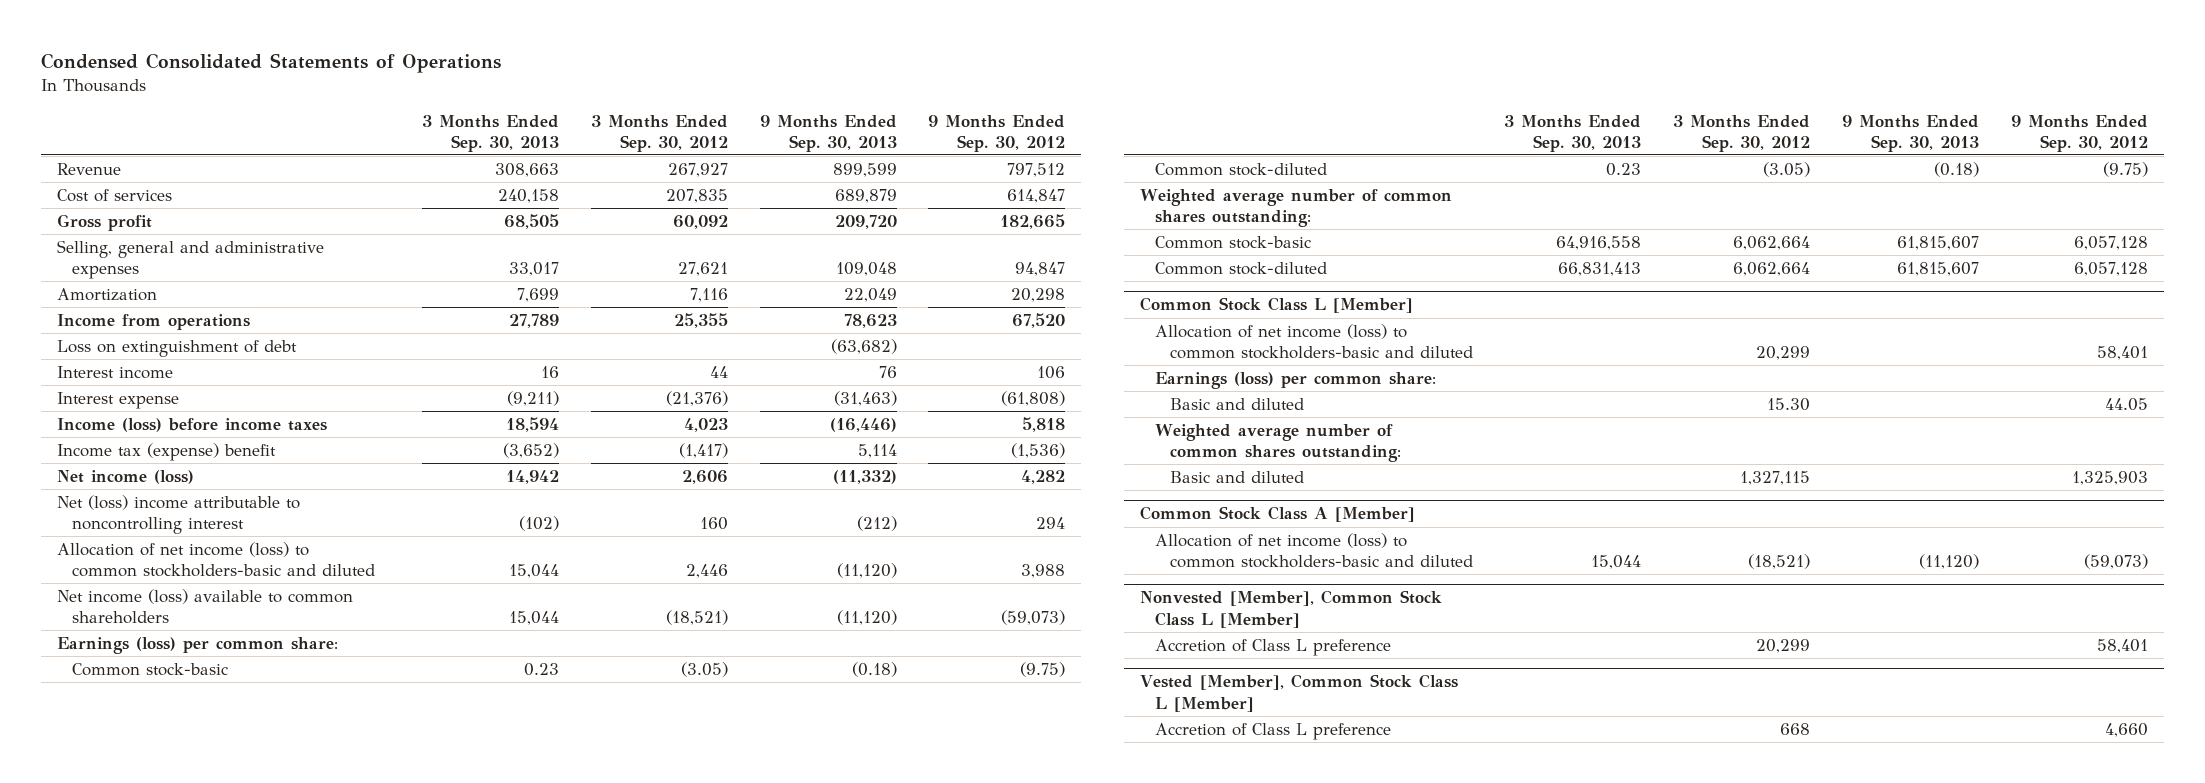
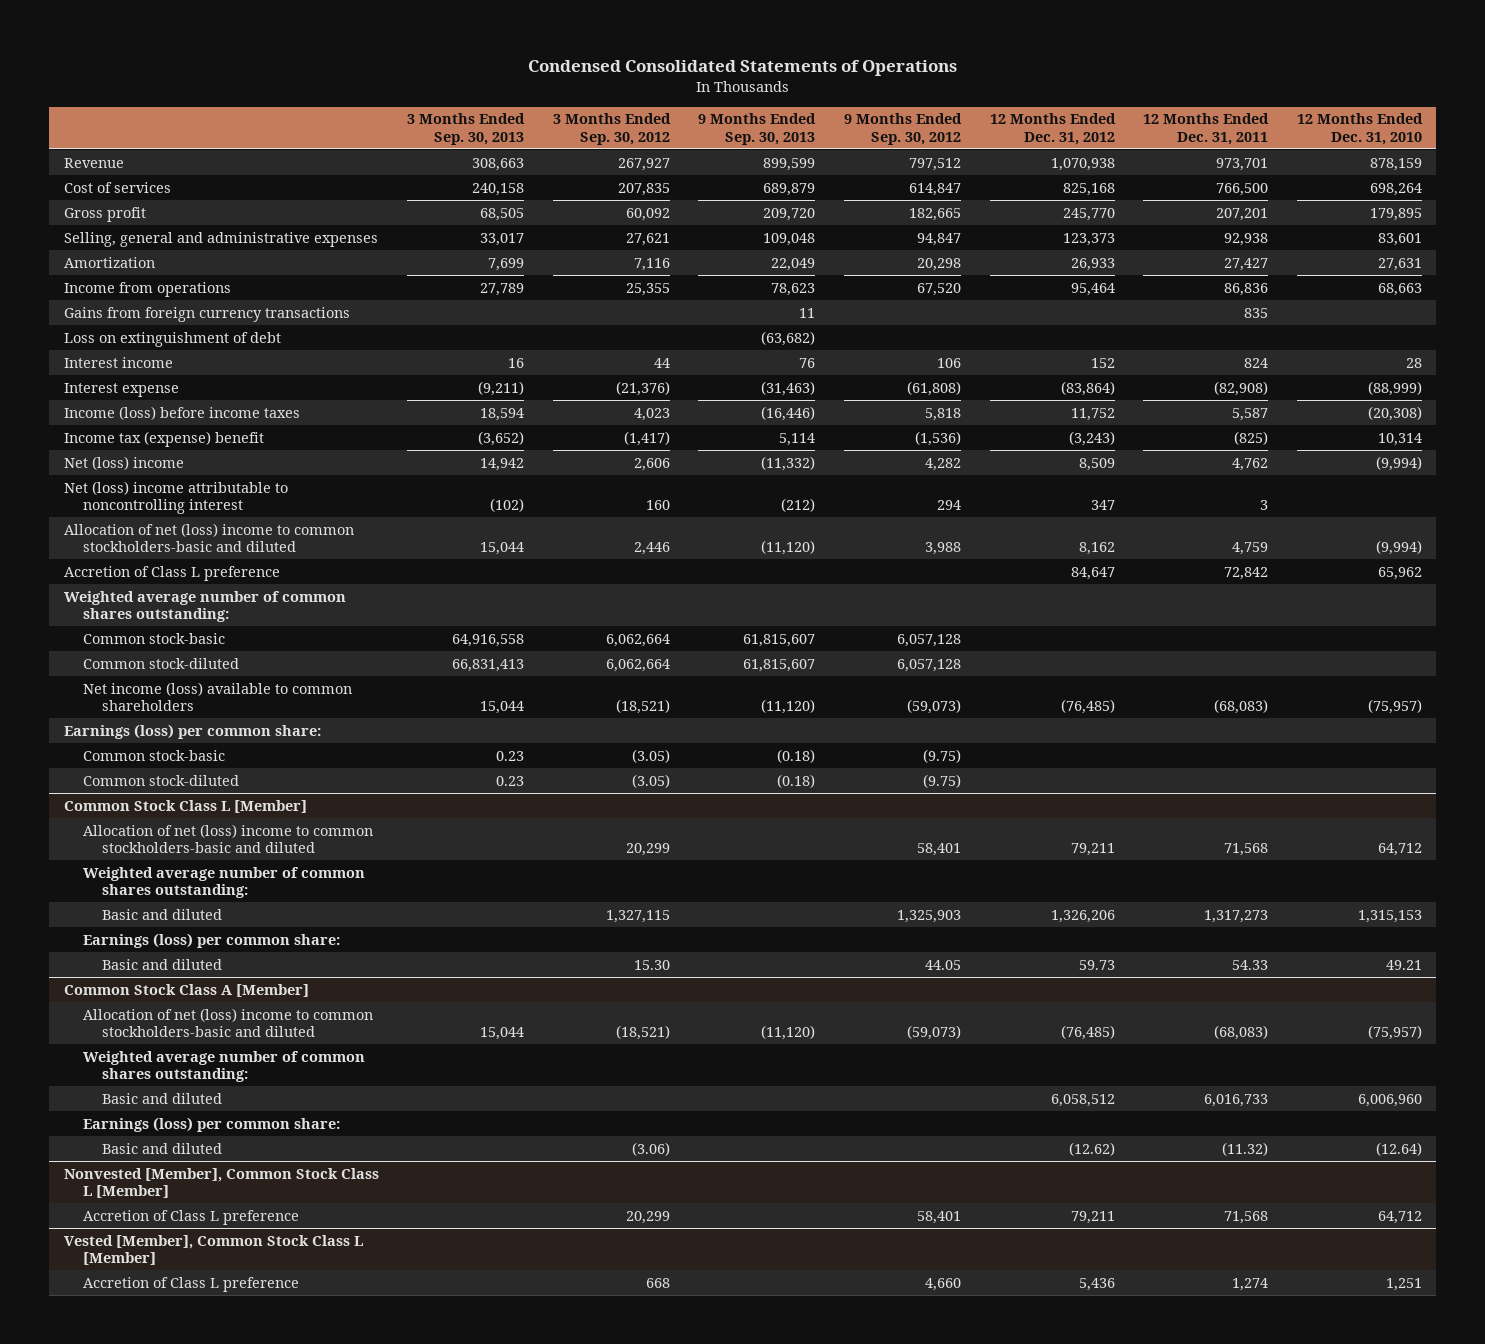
none -> [989,113,1116,145] 12 Months Ended Dec. 31, 2012
none -> [1143,113,1270,145] 12 Months Ended Dec. 31, 2011
none -> [1296,113,1423,145] 12 Months Ended Dec. 31, 2010
none -> [63,306,350,322] Gains from foreign currency transactions
[57,469,195,484] Net income (loss) -> [63,455,184,470] Net (loss) income
[57,541,376,578] Allocation of net income (loss) to common stockholders-basic and diluted -> [63,522,354,552] Allocation of net (loss) income to common stockholders-basic and diluted
none -> [63,565,280,581] Accretion of Class L preference
[1139,188,1452,228] Weighted average number of common shares outstanding: -> [63,590,346,622] Weighted average number of common shares outstanding:
[1154,235,1311,249] Common stock-basic -> [82,632,225,644] Common stock-basic
[1154,261,1327,275] Common stock-diluted -> [82,657,239,669] Common stock-diluted
[1154,323,1473,360] Allocation of net income (loss) to common stockholders-basic and diluted -> [82,823,373,853] Allocation of net (loss) income to common stockholders-basic and diluted
[1154,371,1436,389] Earnings (loss) per common share: -> [82,932,340,948] Earnings (loss) per common share:
[1169,397,1304,410] Basic and diluted -> [101,958,222,970] Basic and diluted
[1154,532,1473,569] Allocation of net income (loss) to common stockholders-basic and diluted -> [82,1007,373,1037] Allocation of net (loss) income to common stockholders-basic and diluted
none -> [82,1050,365,1082] Weighted average number of common shares outstanding:
none -> [101,1092,222,1104] Basic and diluted
none -> [82,1116,340,1132] Earnings (loss) per common share:
none -> [101,1142,222,1154] Basic and diluted

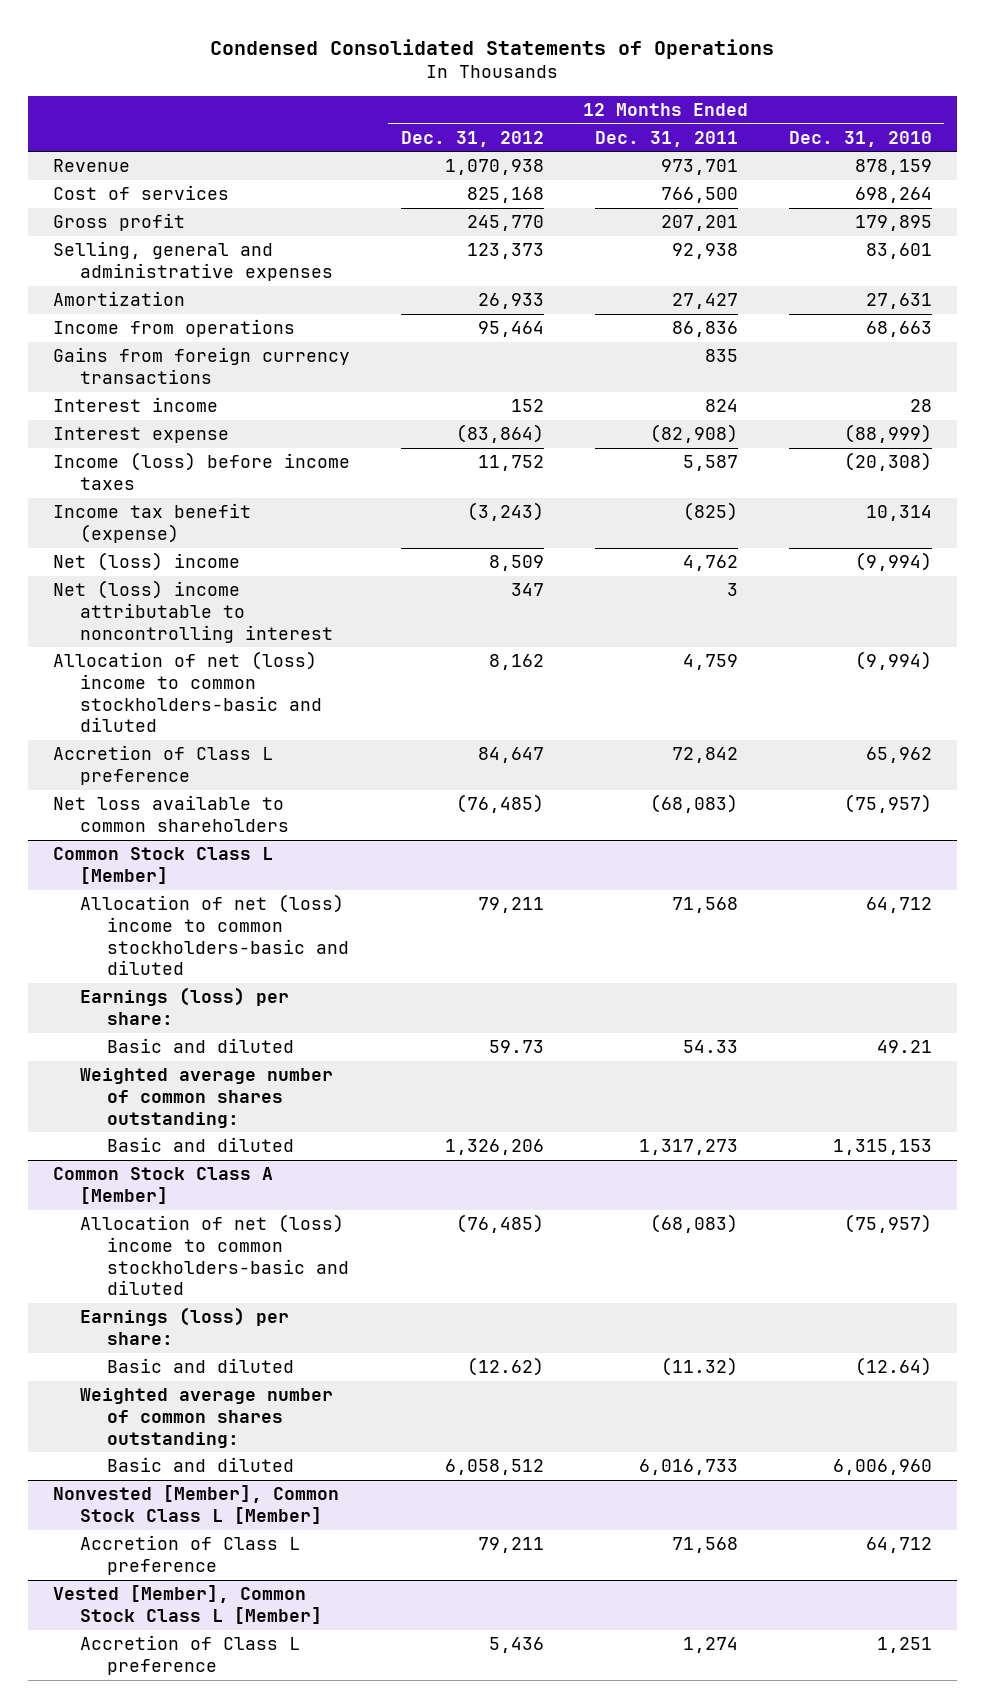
[407,113,526,145] 3 Months Ended Sep. 30, 2013 -> none
[552,113,671,145] 3 Months Ended Sep. 30, 2012 -> none
[698,113,817,145] 9 Months Ended Sep. 30, 2013 -> none
[843,113,962,145] 9 Months Ended Sep. 30, 2012 -> none
[63,331,281,347] Loss on extinguishment of debt -> none
[63,430,264,447] Income tax (expense) benefit -> [53,503,252,543] Income tax benefit (expense)
[63,590,346,622] Weighted average number of common shares outstanding: -> none
[82,632,225,644] Common stock-basic -> none
[82,657,239,669] Common stock-diluted -> none
[63,723,321,739] Earnings (loss) per common share: -> none
[82,749,225,761] Common stock-basic -> none
[82,774,239,786] Common stock-diluted -> none
[82,681,352,711] Net income (loss) available to common shareholders -> [53,795,290,832] Net loss available to common shareholders
none -> [80,987,290,1025] Earnings (loss) per share:
[101,958,222,970] Basic and diluted -> [107,1038,295,1054] Basic and diluted
[82,932,340,948] Earnings (loss) per common share: -> none
none -> [80,1307,290,1345] Earnings (loss) per share:
[101,1142,222,1154] Basic and diluted -> [107,1358,295,1374] Basic and diluted
[82,1116,340,1132] Earnings (loss) per common share: -> none

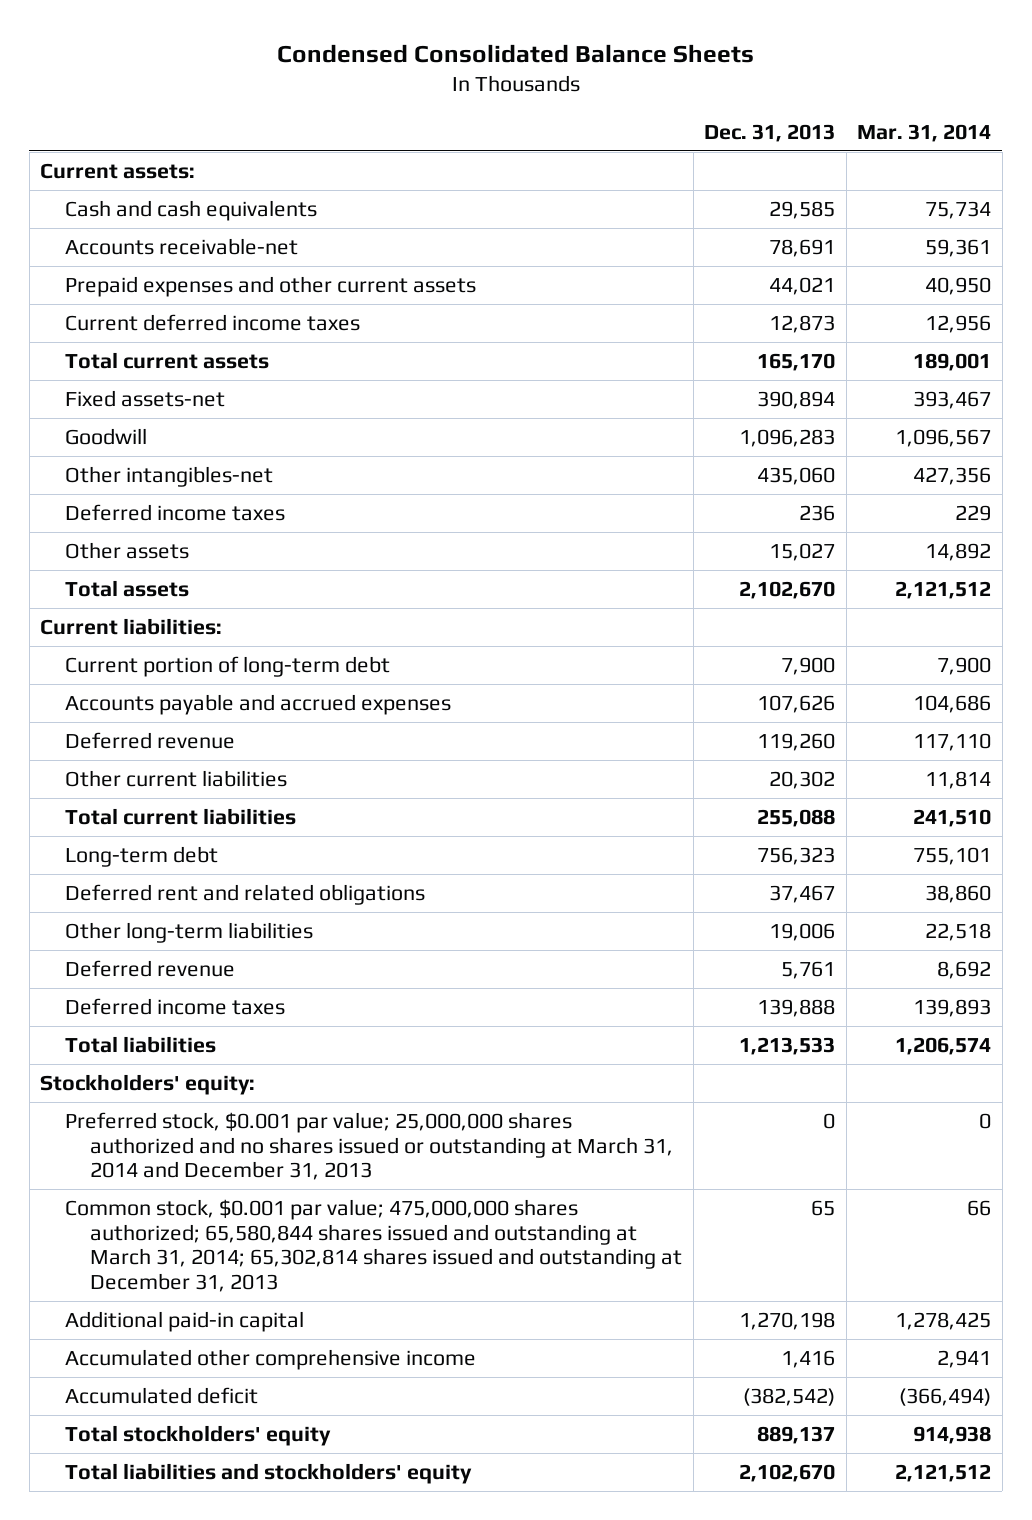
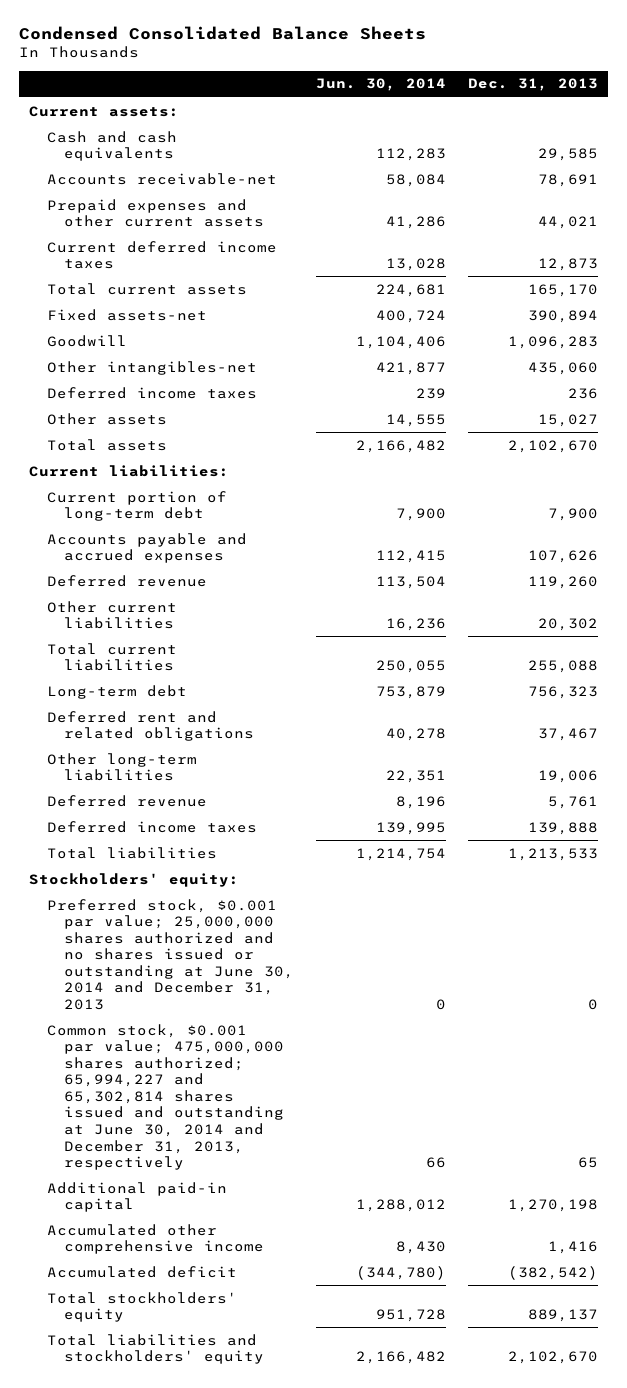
[857,123,992,142] Mar. 31, 2014 -> none
none -> [315,78,446,92] Jun. 30, 2014
[65,1112,674,1181] Preferred stock, $0.001 par value; 25,000,000 shares authorized and no shares issued or outstanding at March 31, 2014 and December 31, 2013 -> [46,898,295,1011] Preferred stock, $0.001 par value; 25,000,000 shares authorized and no shares issued or outstanding at June 30, 2014 and December 31, 2013
[65,1199,683,1292] Common stock, $0.001 par value; 475,000,000 shares authorized; 65,580,844 shares issued and outstanding at March 31, 2014; 65,302,814 shares issued and outstanding at December 31, 2013 -> [46,1023,285,1171] Common stock, $0.001 par value; 475,000,000 shares authorized; 65,994,227 and 65,302,814 shares issued and outstanding at June 30, 2014 and December 31, 2013, respectively

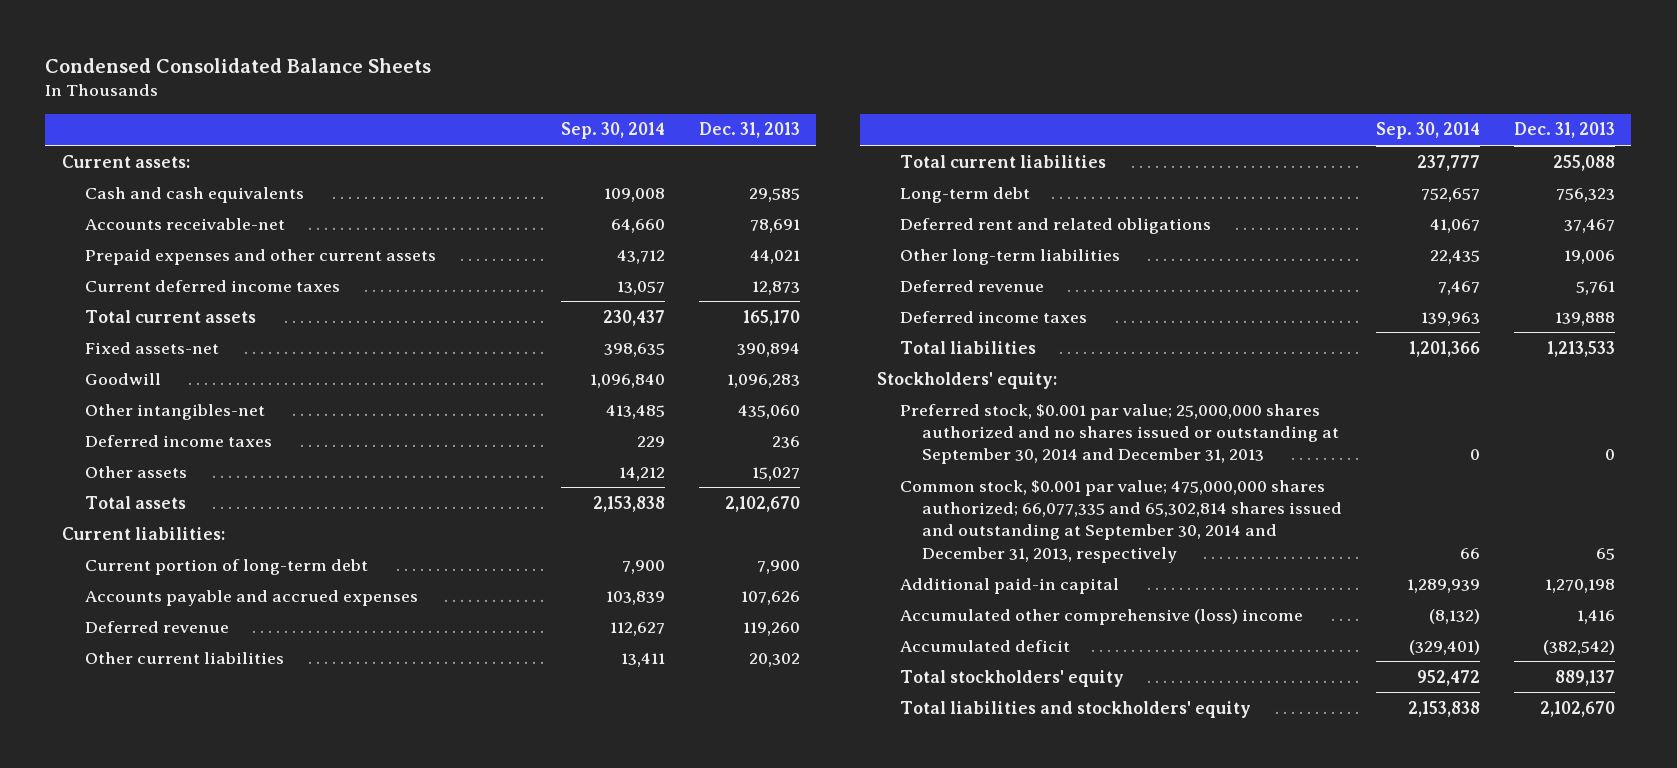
[315,78,446,92] Jun. 30, 2014 -> none
none -> [560,122,665,140] Sep. 30, 2014
[46,898,295,1011] Preferred stock, $0.001 par value; 25,000,000 shares authorized and no shares issued or outstanding at June 30, 2014 and December 31, 2013 -> [899,403,1340,465] Preferred stock, $0.001 par value; 25,000,000 shares authorized and no shares issued or outstanding at September 30, 2014 and December 31, 2013
[46,1023,285,1171] Common stock, $0.001 par value; 475,000,000 shares authorized; 65,994,227 and 65,302,814 shares issued and outstanding at June 30, 2014 and December 31, 2013, respectively -> [899,479,1343,563] Common stock, $0.001 par value; 475,000,000 shares authorized; 66,077,335 and 65,302,814 shares issued and outstanding at September 30, 2014 and December 31, 2013, respectively
[46,1223,265,1255] Accumulated other comprehensive income -> [899,608,1303,625] Accumulated other comprehensive (loss) income

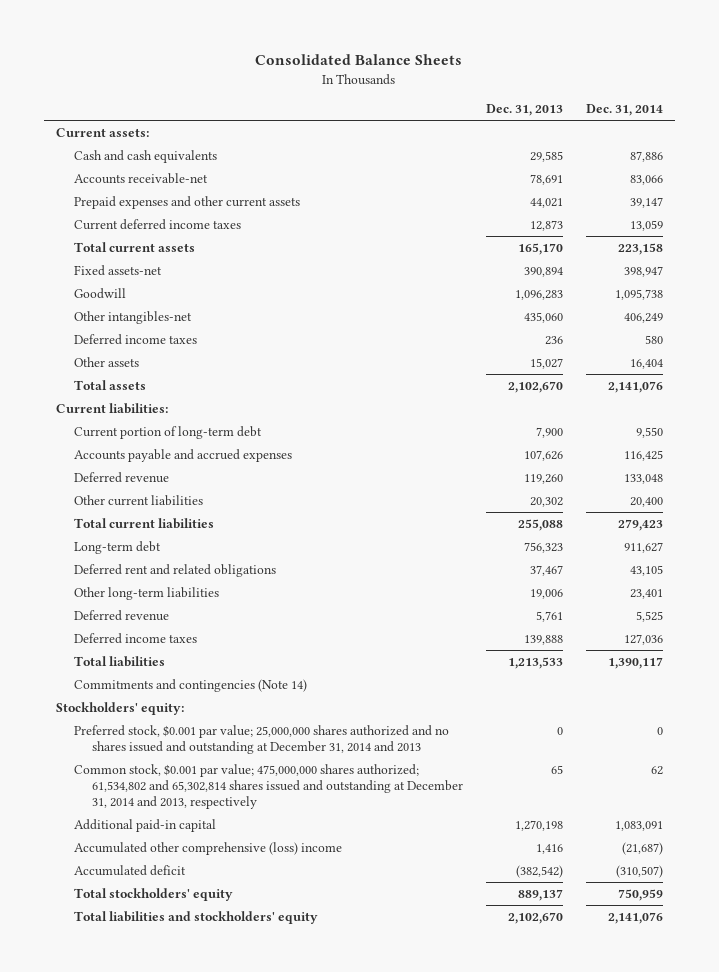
[45,57,432,73] Condensed Consolidated Balance Sheets -> [255,54,463,66] Consolidated Balance Sheets
[560,122,665,140] Sep. 30, 2014 -> none
none -> [586,104,664,117] Dec. 31, 2014
none -> [74,679,308,693] Commitments and contingencies (Note 14)
[899,403,1340,465] Preferred stock, $0.001 par value; 25,000,000 shares authorized and no shares issued or outstanding at September 30, 2014 and December 31, 2013 -> [74,725,450,754] Preferred stock, $0.001 par value; 25,000,000 shares authorized and no shares issued and outstanding at December 31, 2014 and 2013
[899,479,1343,563] Common stock, $0.001 par value; 475,000,000 shares authorized; 66,077,335 and 65,302,814 shares issued and outstanding at September 30, 2014 and December 31, 2013, respectively -> [74,764,464,809] Common stock, $0.001 par value; 475,000,000 shares authorized; 61,534,802 and 65,302,814 shares issued and outstanding at December 31, 2014 and 2013, respectively

